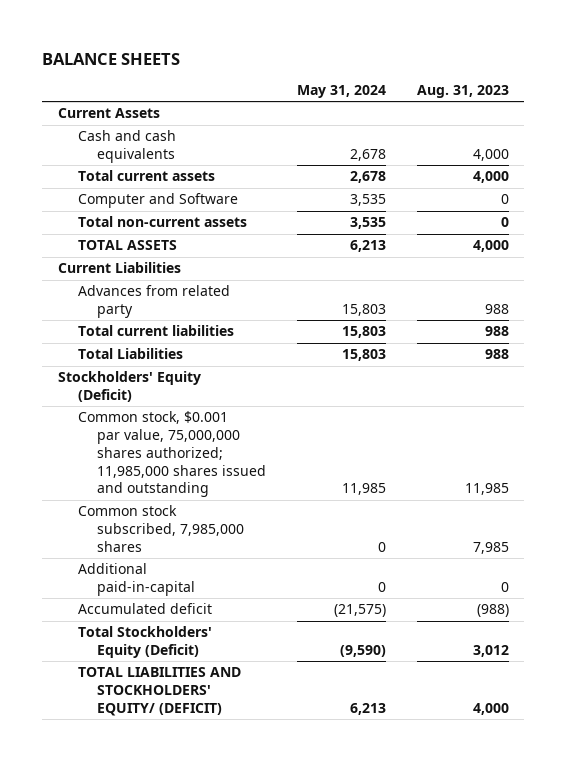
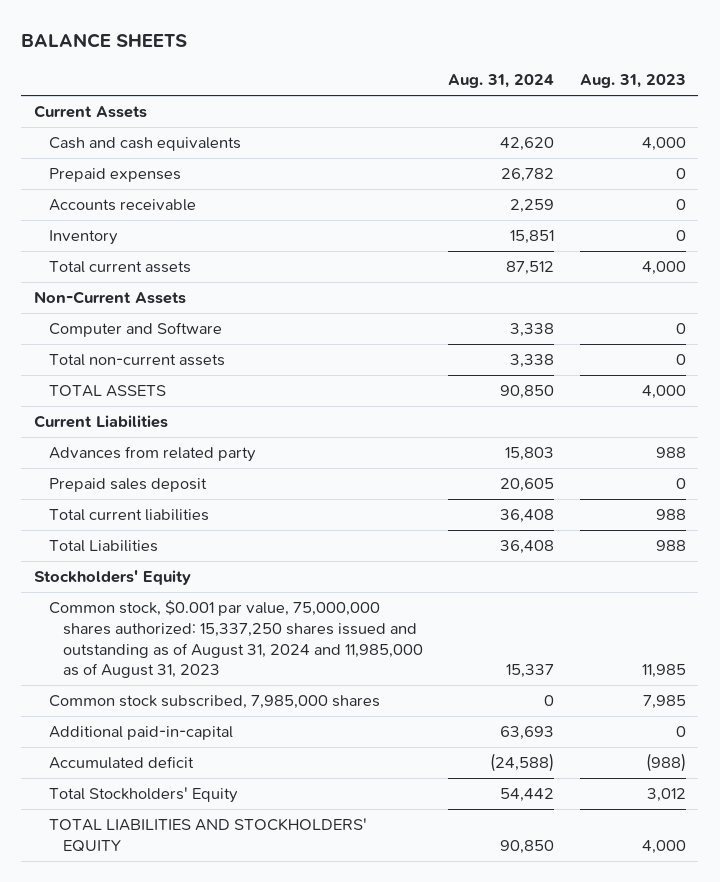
[297,85,387,99] May 31, 2024 -> none
none -> [448,74,555,89] Aug. 31, 2024
none -> [48,168,181,183] Prepaid expenses
none -> [48,199,196,212] Accounts receivable
none -> [48,230,118,246] Inventory
none -> [34,291,187,305] Non-Current Assets
none -> [48,478,207,493] Prepaid sales deposit
[57,371,201,403] Stockholders' Equity (Deficit) -> [34,570,192,586] Stockholders' Equity
[77,411,267,498] Common stock, $0.001 par value, 75,000,000 shares authorized; 11,985,000 shares issued and outstanding -> [48,600,424,679] Common stock, $0.001 par value, 75,000,000 shares authorized: 15,337,250 shares issued and outstanding as of August 31, 2024 and 11,985,000 as of August 31, 2023
[77,626,212,659] Total Stockholders' Equity (Deficit) -> [48,787,238,804] Total Stockholders' Equity
[77,667,241,716] TOTAL LIABILITIES AND STOCKHOLDERS' EQUITY/ (DEFICIT) -> [48,818,367,852] TOTAL LIABILITIES AND STOCKHOLDERS' EQUITY

